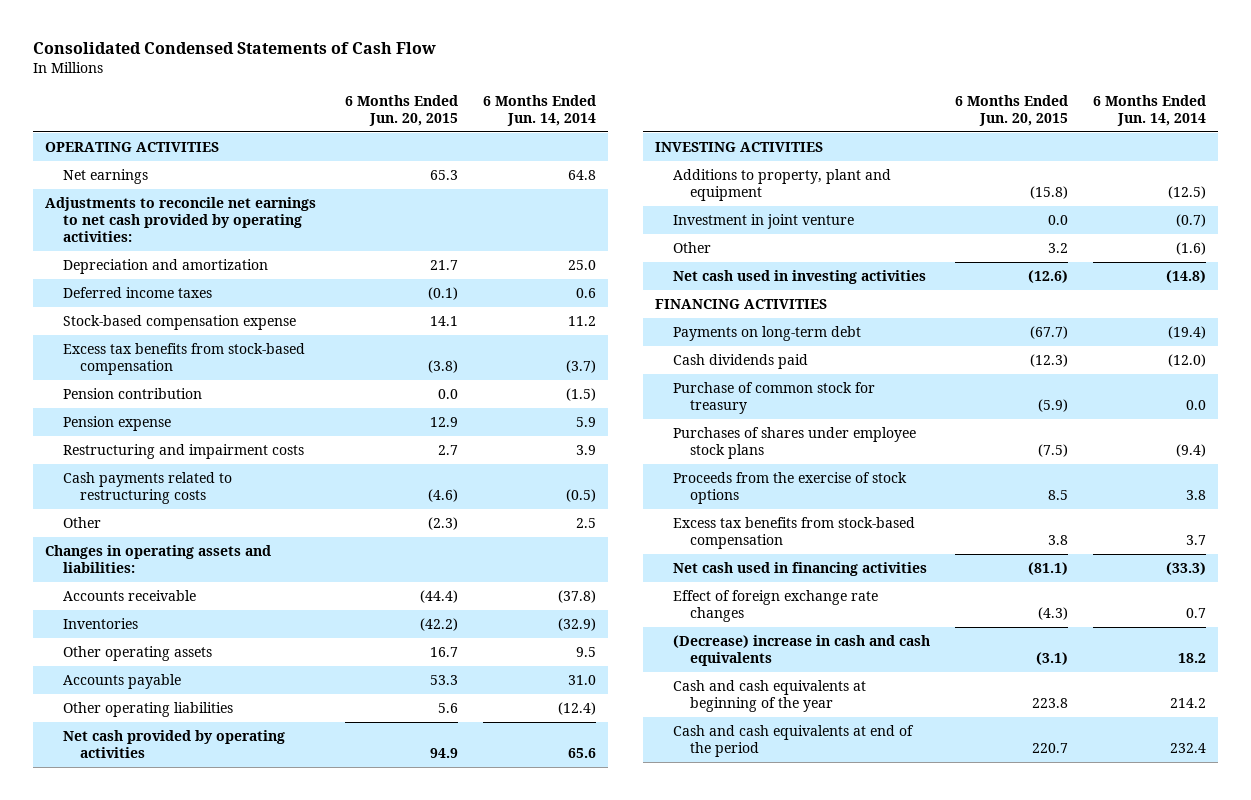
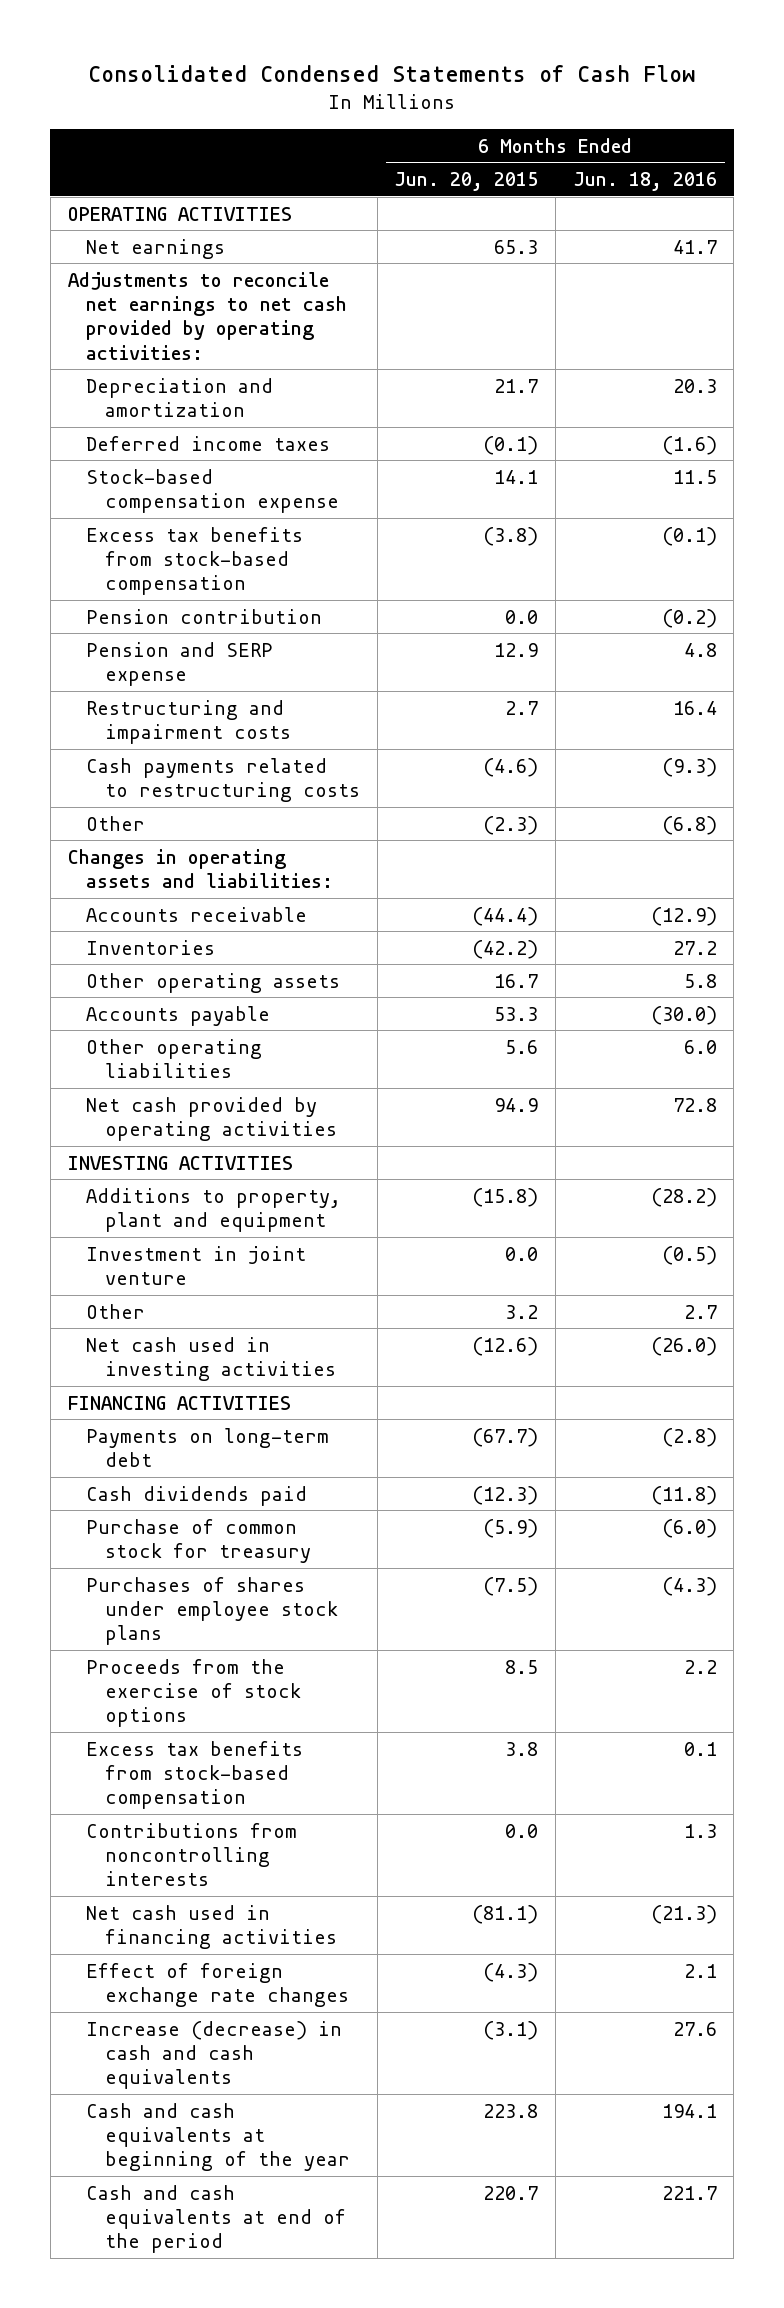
[482,94,596,126] 6 Months Ended Jun. 14, 2014 -> none
none -> [572,171,717,191] Jun. 18, 2016
[62,415,171,431] Pension expense -> [86,641,274,686] Pension and SERP expense
none -> [86,1822,298,1887] Contributions from noncontrolling interests
[672,634,930,667] (Decrease) increase in cash and cash equivalents -> [86,2020,343,2090] Increase (decrease) in cash and cash equivalents

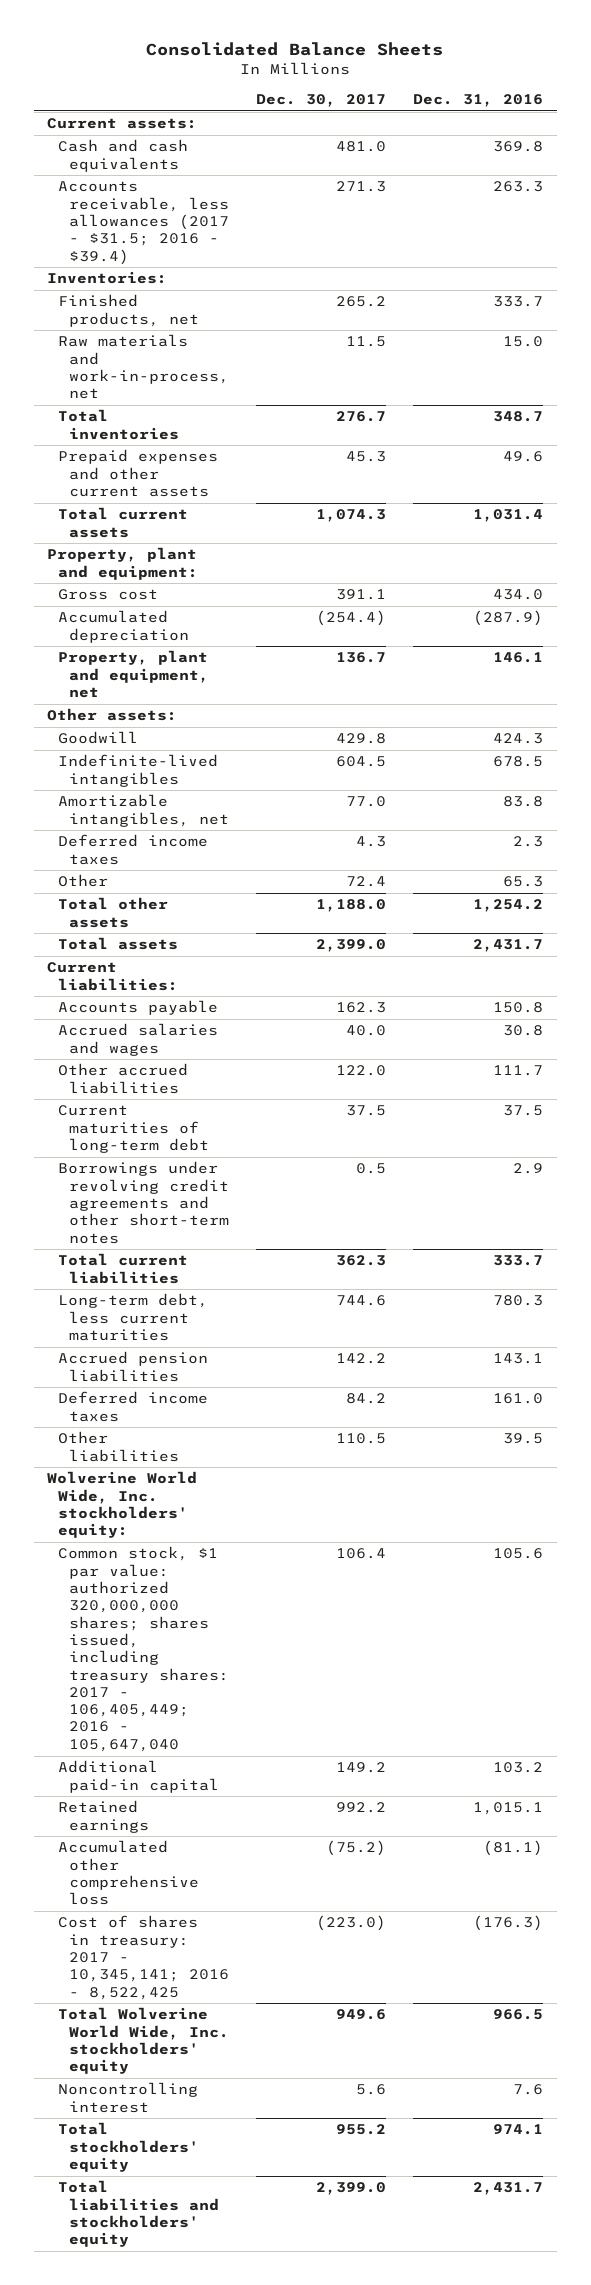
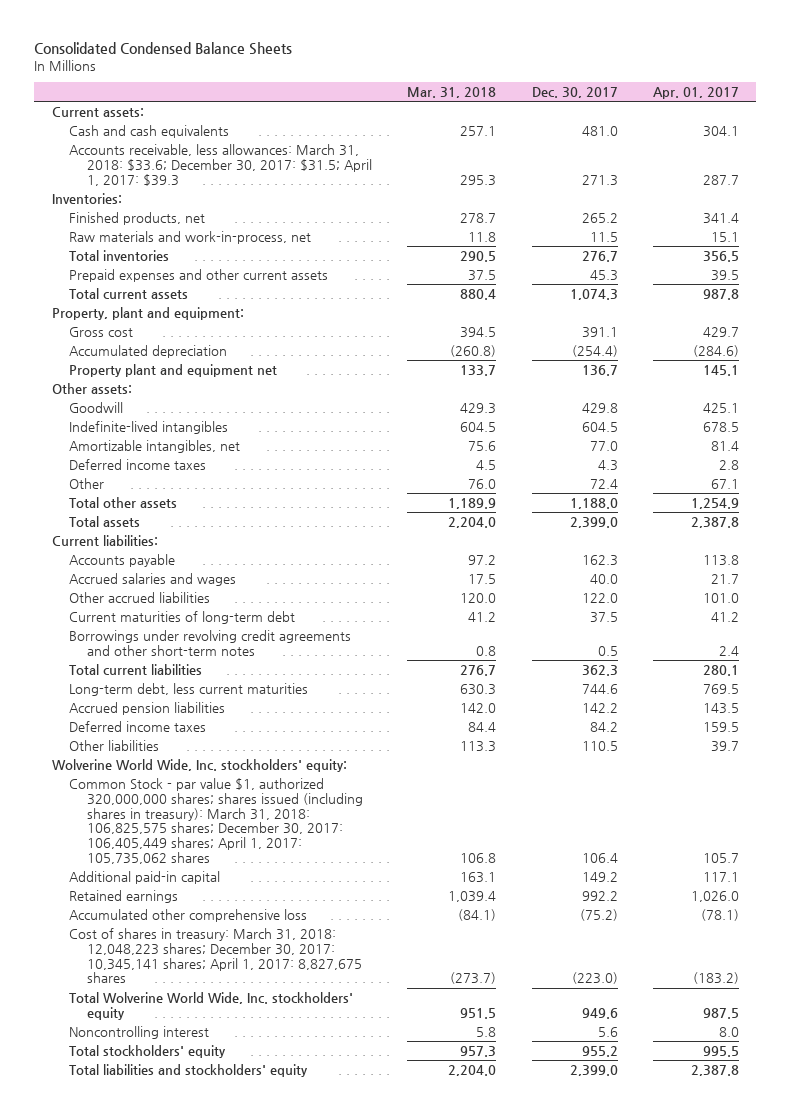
[146,42,444,57] Consolidated Balance Sheets -> [34,42,293,56] Consolidated Condensed Balance Sheets
[413,94,544,108] Dec. 31, 2016 -> none
none -> [407,87,497,99] Mar. 31, 2018
none -> [652,87,739,100] Apr. 01, 2017
[58,181,230,265] Accounts receivable, less allowances (2017 - $31.5; 2016 - $39.4) -> [69,143,372,186] Accounts receivable, less allowances: March 31, 2018: $33.6; December 30, 2017: $31.5; April 1, 2017: $39.3
[58,650,210,699] Property, plant and equipment, net -> [69,363,278,377] Property plant and equipment net
[58,1546,230,1752] Common stock, $1 par value: authorized 320,000,000 shares; shares issued, including treasury shares: 2017 - 106,405,449; 2016 - 105,647,040 -> [69,777,363,865] Common Stock - par value $1, authorized 320,000,000 shares; shares issued (including shares in treasury): March 31, 2018: 106,825,575 shares; December 30, 2017: 106,405,449 shares; April 1, 2017: 105,735,062 shares
[58,1915,230,2000] Cost of shares in treasury: 2017 - 10,345,141; 2016 - 8,522,425 -> [69,927,362,984] Cost of shares in treasury: March 31, 2018: 12,048,223 shares; December 30, 2017: 10,345,141 shares; April 1, 2017: 8,827,675 shares

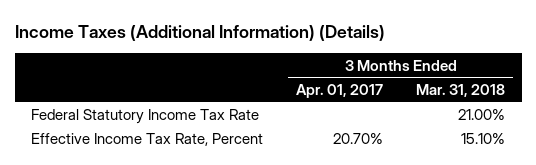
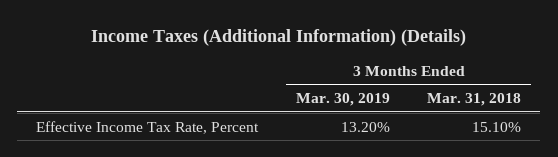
[296,83,384,98] Apr. 01, 2017 -> none
none -> [295,93,390,107] Mar. 30, 2019
[31,108,260,124] Federal Statutory Income Tax Rate -> none

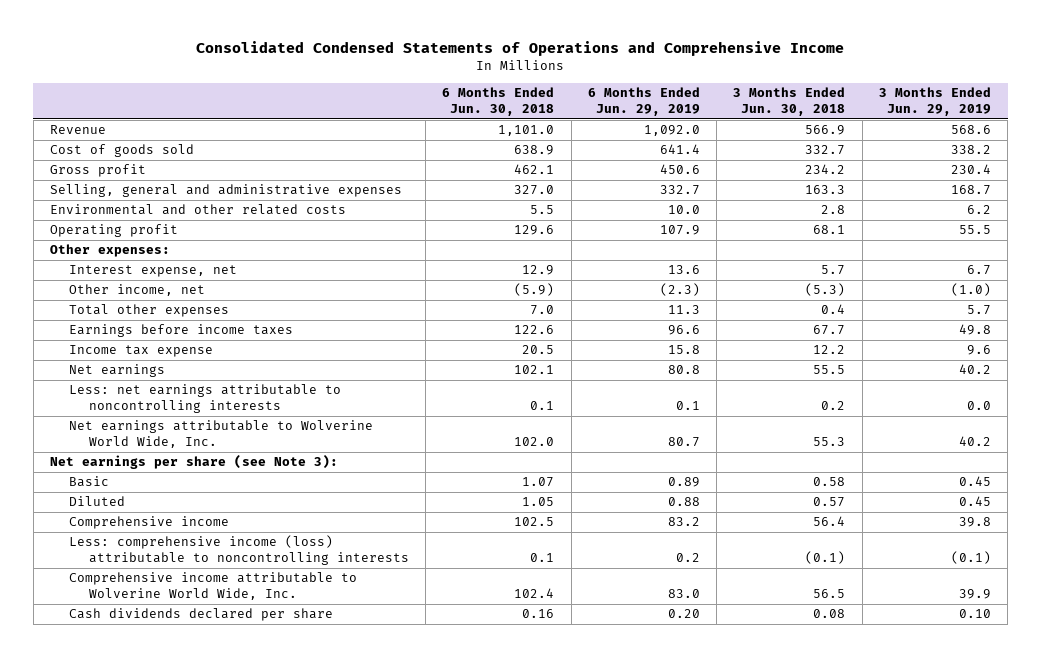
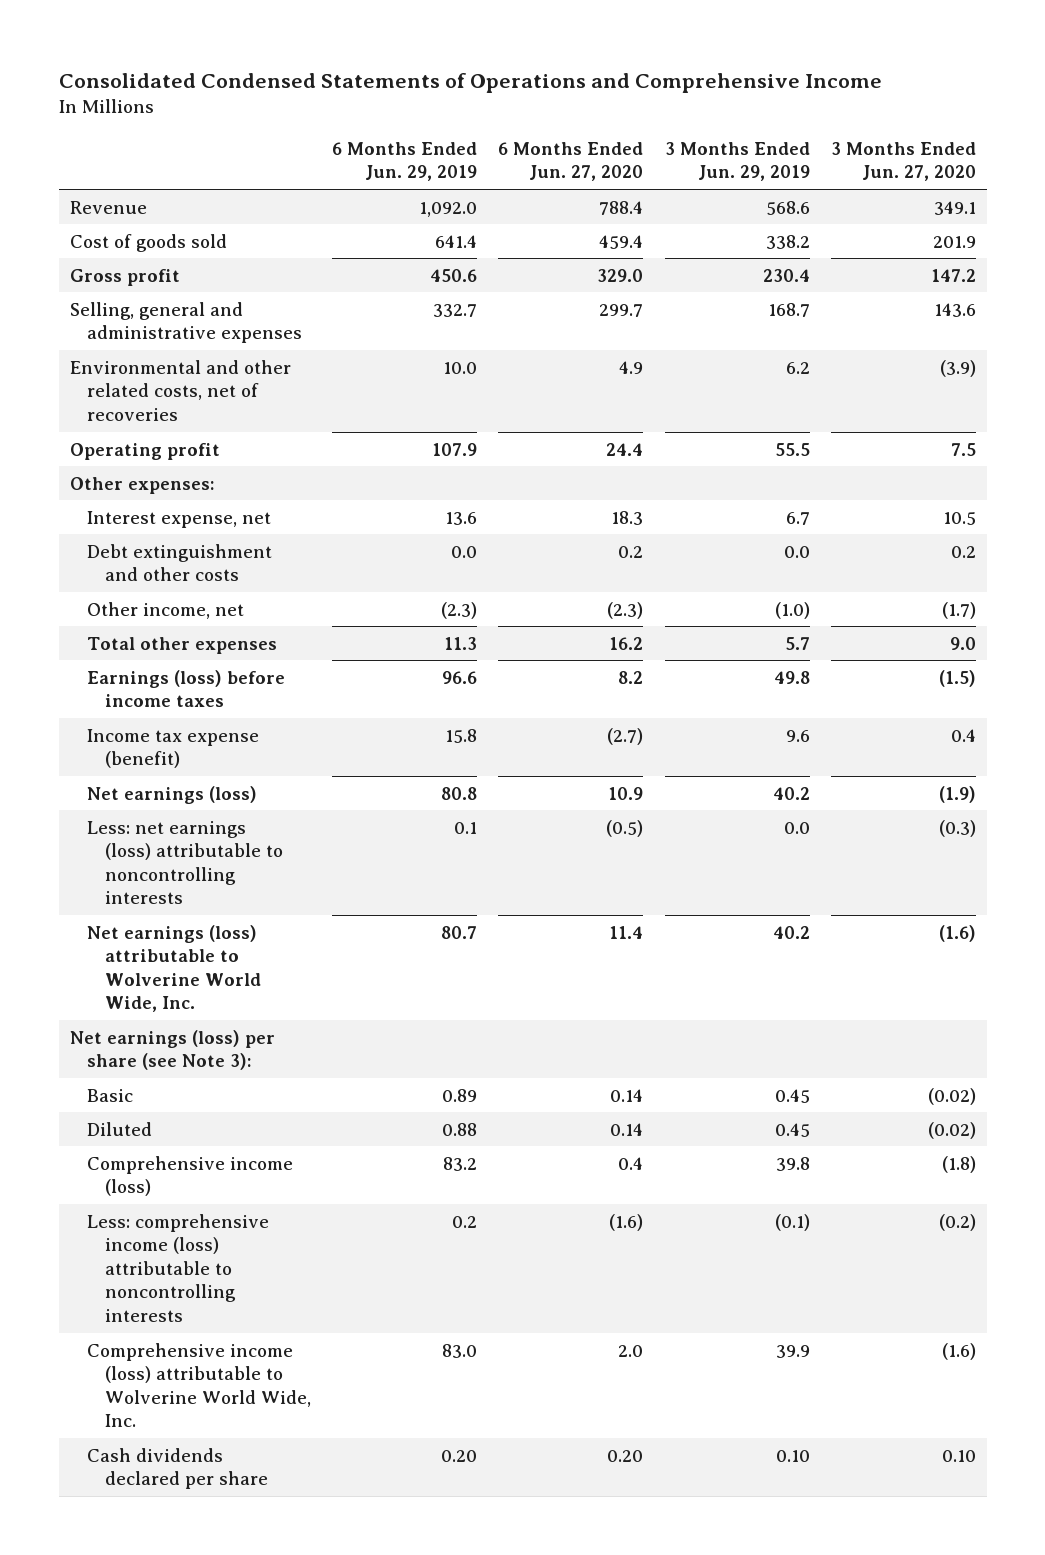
[442,87,555,117] 6 Months Ended Jun. 30, 2018 -> none
[733,87,846,117] 3 Months Ended Jun. 30, 2018 -> none
none -> [498,141,644,182] 6 Months Ended Jun. 27, 2020
none -> [830,141,976,182] 3 Months Ended Jun. 27, 2020
[49,204,346,216] Environmental and other related costs -> [69,359,291,421] Environmental and other related costs, net of recoveries
none -> [87,543,273,582] Debt extinguishment and other costs
[69,324,294,338] Earnings before income taxes -> [87,669,286,708] Earnings (loss) before income taxes
[69,345,214,358] Income tax expense -> [87,728,260,769] Income tax expense (benefit)
[69,364,166,378] Net earnings -> [87,785,258,804] Net earnings (loss)
[69,384,342,414] Less: net earnings attributable to noncontrolling interests -> [87,820,283,905] Less: net earnings (loss) attributable to noncontrolling interests
[69,420,374,449] Net earnings attributable to Wolverine World Wide, Inc. -> [87,924,261,1013] Net earnings (loss) attributable to Wolverine World Wide, Inc.
[49,455,338,470] Net earnings per share (see Note 3): -> [69,1029,275,1071] Net earnings (loss) per share (see Note 3):
[69,516,230,530] Comprehensive income -> [87,1155,294,1197] Comprehensive income (loss)
[69,572,358,601] Comprehensive income attributable to Wolverine World Wide, Inc. -> [87,1342,311,1428] Comprehensive income (loss) attributable to Wolverine World Wide, Inc.

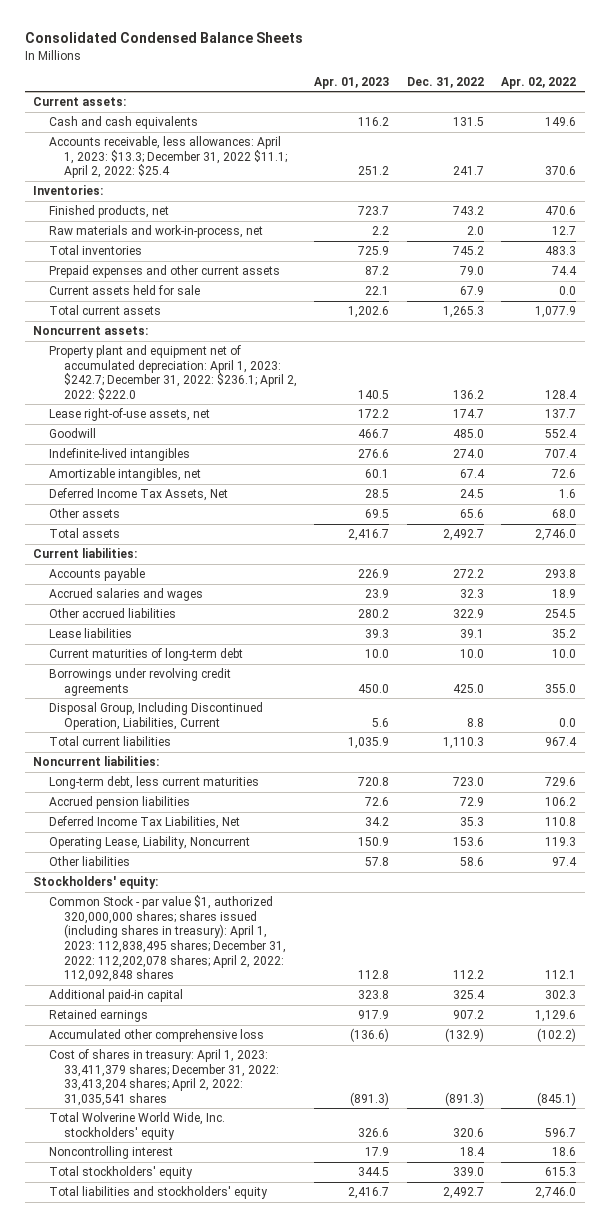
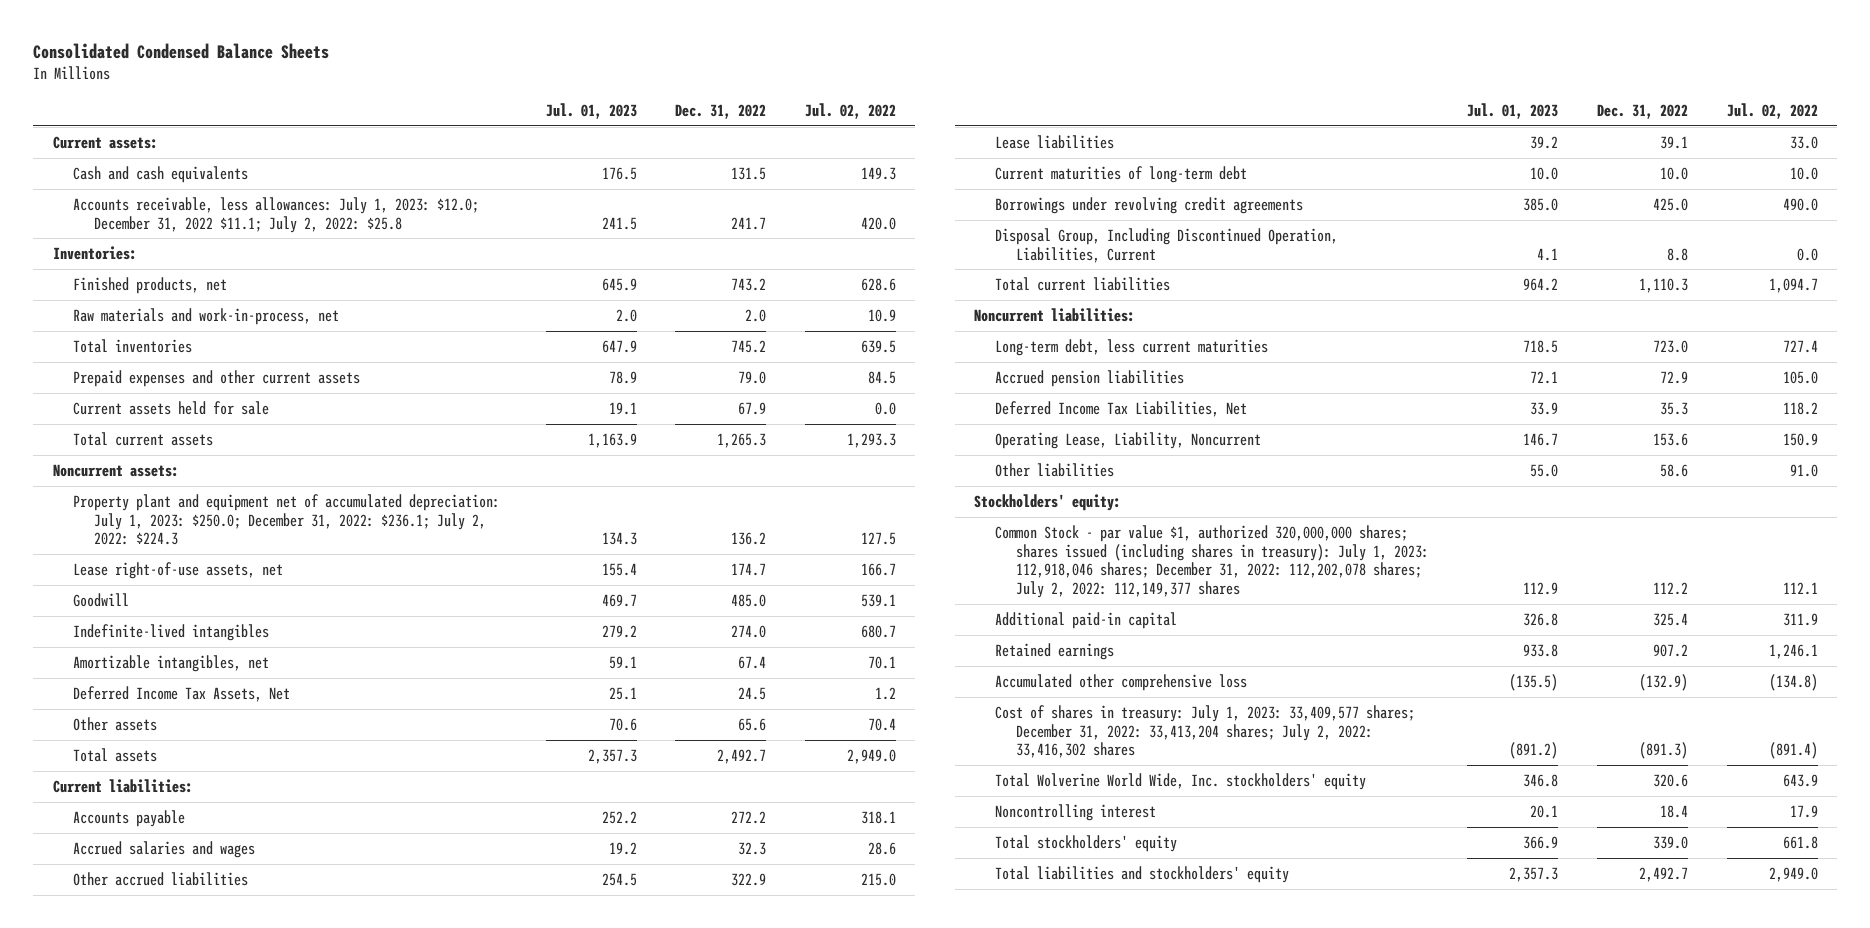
[314,76,390,89] Apr. 01, 2023 -> none
[500,76,576,89] Apr. 02, 2022 -> none
none -> [545,102,637,119] Jul. 01, 2023
none -> [805,102,897,119] Jul. 02, 2022
[48,136,288,179] Accounts receivable, less allowances: April 1, 2023: $13.3; December 31, 2022 $11.1; April 2, 2022: $25.4 -> [73,196,480,233] Accounts receivable, less allowances: July 1, 2023: $12.0; December 31, 2022 $11.1; July 2, 2022: $25.8
[48,345,298,401] Property plant and equipment net of accumulated depreciation: April 1, 2023: $242.7; December 31, 2022: $236.1; April 2, 2022: $222.0 -> [73,493,501,546] Property plant and equipment net of accumulated depreciation: July 1, 2023: $250.0; December 31, 2022: $236.1; July 2, 2022: $224.3
[48,895,287,983] Common Stock - par value $1, authorized 320,000,000 shares; shares issued (including shares in treasury): April 1, 2023: 112,838,495 shares; December 31, 2022: 112,202,078 shares; April 2, 2022: 112,092,848 shares -> [994,524,1429,599] Common Stock - par value $1, authorized 320,000,000 shares; shares issued (including shares in treasury): July 1, 2023: 112,918,046 shares; December 31, 2022: 112,202,078 shares; July 2, 2022: 112,149,377 shares
[48,1049,280,1107] Cost of shares in treasury: April 1, 2023: 33,411,379 shares; December 31, 2022: 33,413,204 shares; April 2, 2022: 31,035,541 shares -> [994,704,1415,759] Cost of shares in treasury: July 1, 2023: 33,409,577 shares; December 31, 2022: 33,413,204 shares; July 2, 2022: 33,416,302 shares

